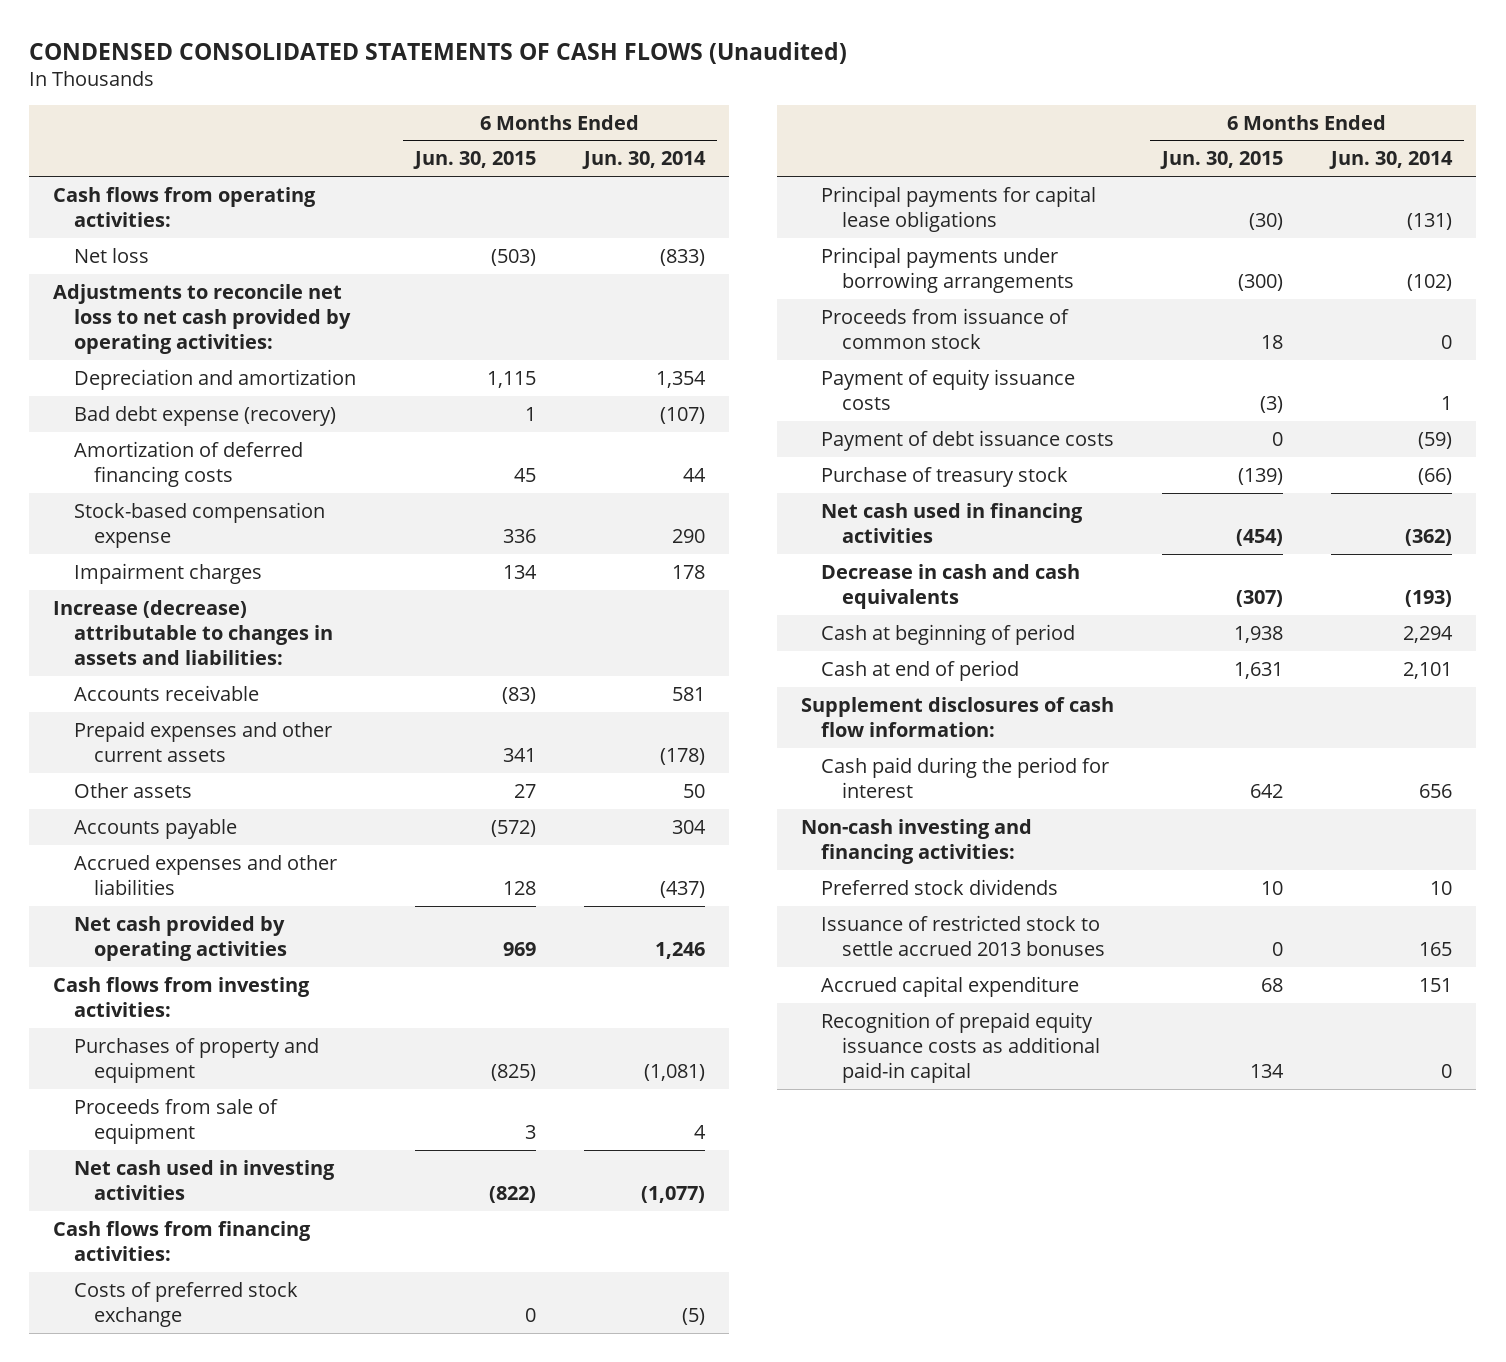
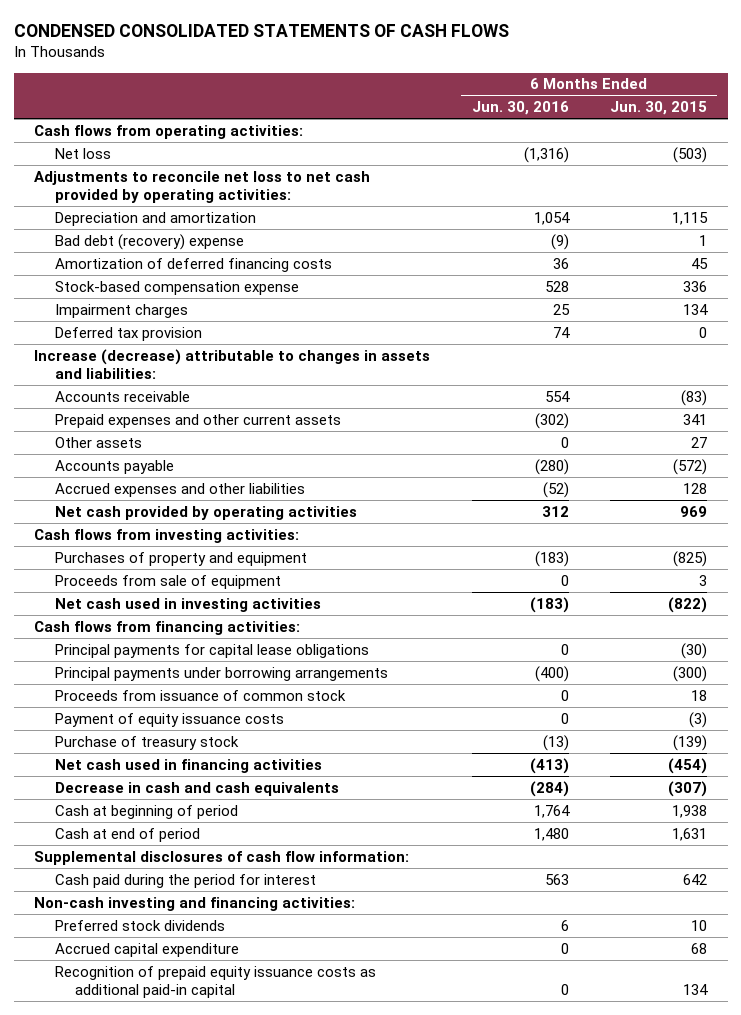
[29,41,848,64] CONDENSED CONSOLIDATED STATEMENTS OF CASH FLOWS (Unaudited) -> [13,24,509,38] CONDENSED CONSOLIDATED STATEMENTS OF CASH FLOWS
[581,151,706,170] Jun. 30, 2014 -> none
none -> [471,101,569,116] Jun. 30, 2016
[73,405,336,426] Bad debt expense (recovery) -> [54,233,244,250] Bad debt (recovery) expense
none -> [54,326,202,341] Deferred tax provision
[73,1281,298,1327] Costs of preferred stock exchange -> none
[821,429,1115,451] Payment of debt issuance costs -> none
[801,696,1115,737] Supplement disclosures of cash flow information: -> [34,850,410,865] Supplemental disclosures of cash flow information:
[821,914,1105,956] Issuance of restricted stock to settle accrued 2013 bonuses -> none

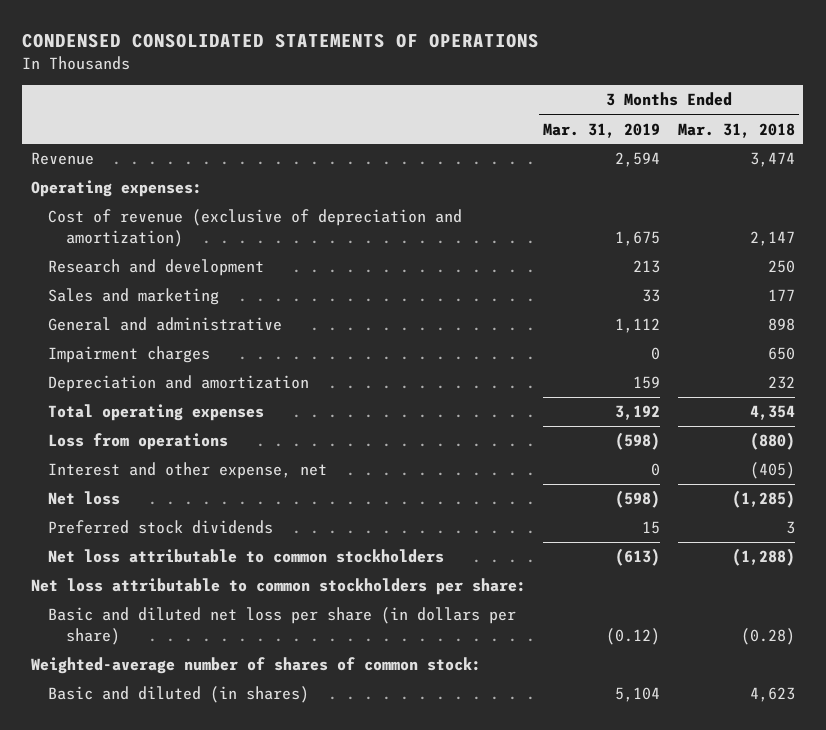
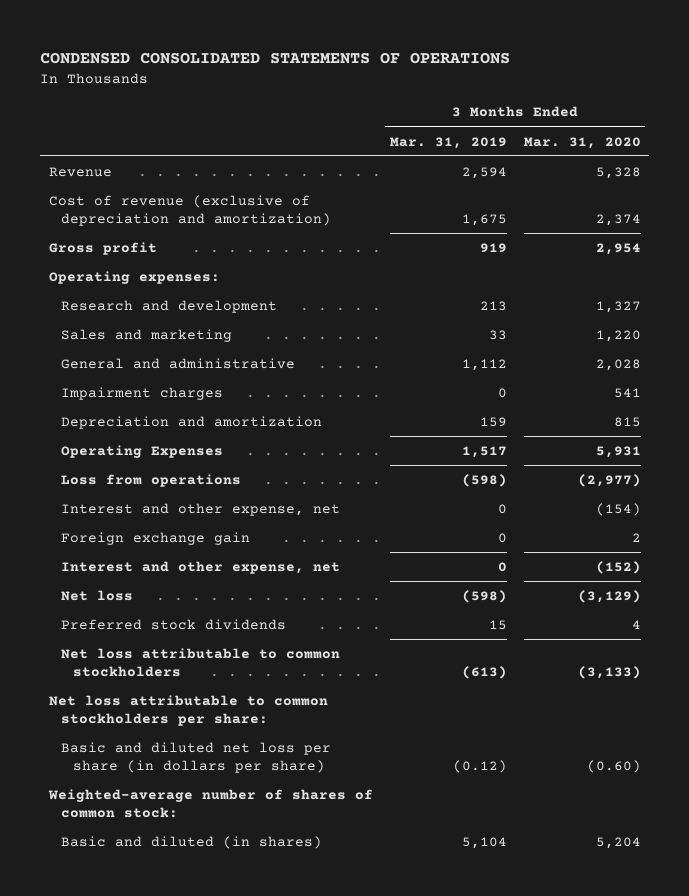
[677,122,795,138] Mar. 31, 2018 -> none
none -> [523,136,641,149] Mar. 31, 2020
none -> [48,241,157,255] Gross profit
[31,180,203,198] Operating expenses: -> [48,270,220,284] Operating expenses:
[48,404,265,422] Total operating expenses -> [61,444,224,458] Operating Expenses
[615,405,661,421] 3,192 -> [461,445,507,458] 1,517
none -> [61,531,251,545] Foreign exchange gain
none -> [61,560,341,574] Interest and other expense, net

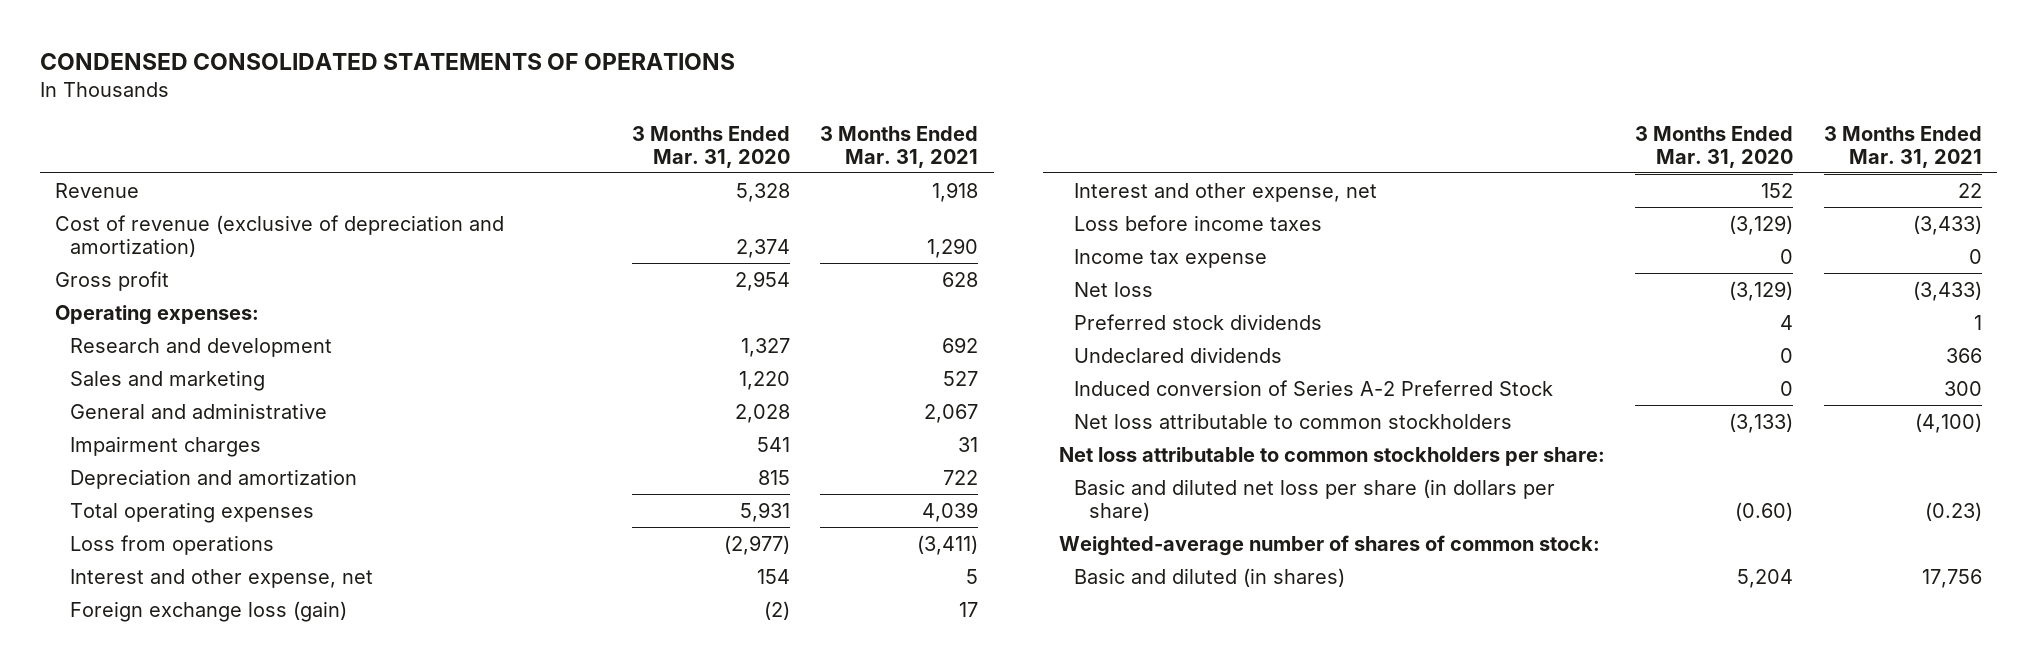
[389,136,507,149] Mar. 31, 2019 -> none
none -> [820,125,979,168] 3 Months Ended Mar. 31, 2021
[61,444,224,458] Operating Expenses -> [70,501,315,523] Total operating expenses
[595,502,641,516] (154) -> [756,568,790,584] 154
[61,531,251,545] Foreign exchange gain -> [70,600,348,622] Foreign exchange loss (gain)
[631,532,641,542] 2 -> [763,600,790,620] (2)
[595,560,641,574] (152) -> [1761,182,1794,198] 152
none -> [1073,214,1322,231] Loss before income taxes
none -> [1073,248,1267,268] Income tax expense
none -> [1073,346,1282,363] Undeclared dividends
none -> [1073,379,1553,396] Induced conversion of Series A-2 Preferred Stock

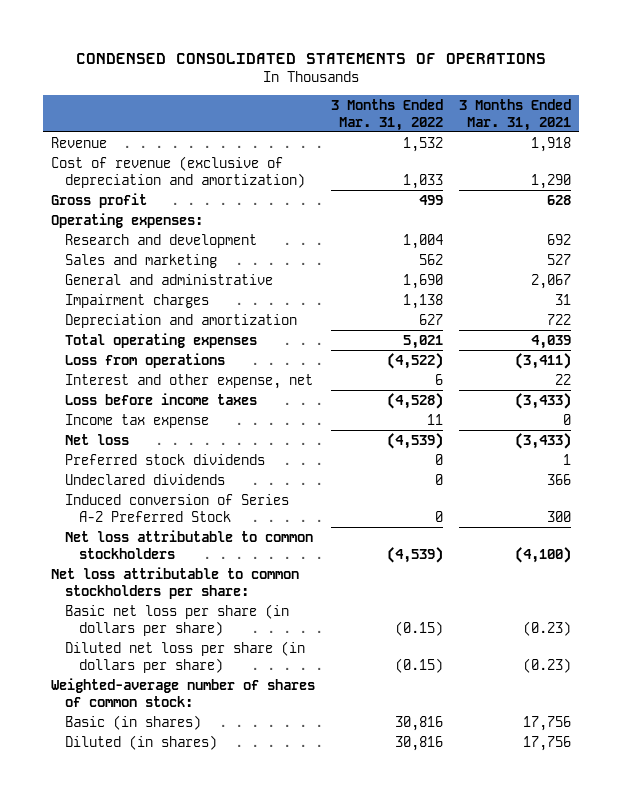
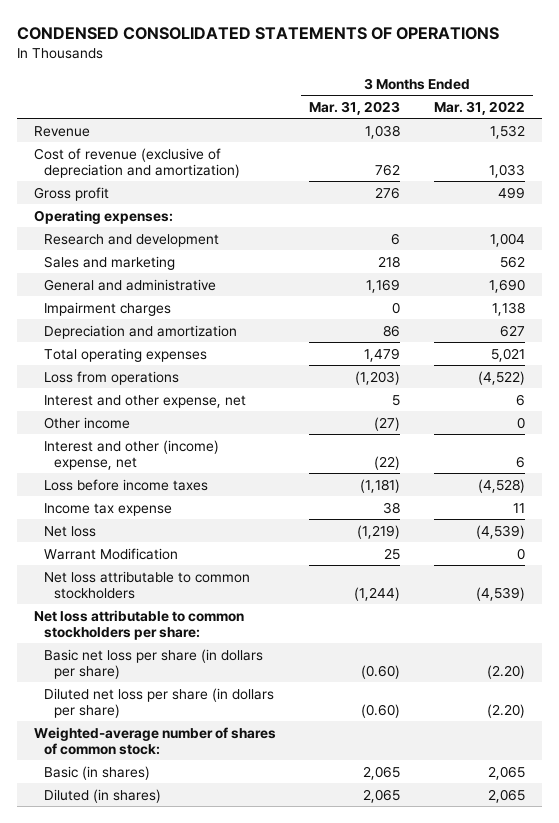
[458,98,571,131] 3 Months Ended Mar. 31, 2021 -> none
none -> [309,100,401,115] Mar. 31, 2023
none -> [43,416,130,429] Other income
none -> [43,439,219,470] Interest and other (income) expense, net
[64,453,265,465] Preferred stock dividends -> none
[64,473,225,485] Undeclared dividends -> none
[64,493,289,522] Induced conversion of Series A-2 Preferred Stock -> none
none -> [43,547,178,560] Warrant Modification
[394,620,443,636] (0.15) -> [486,664,525,679] (2.20)
[394,657,443,673] (0.15) -> [486,703,525,718] (2.20)
[394,715,443,731] 30,816 -> [487,765,525,780] 2,065
[394,735,443,751] 30,816 -> [487,788,525,803] 2,065

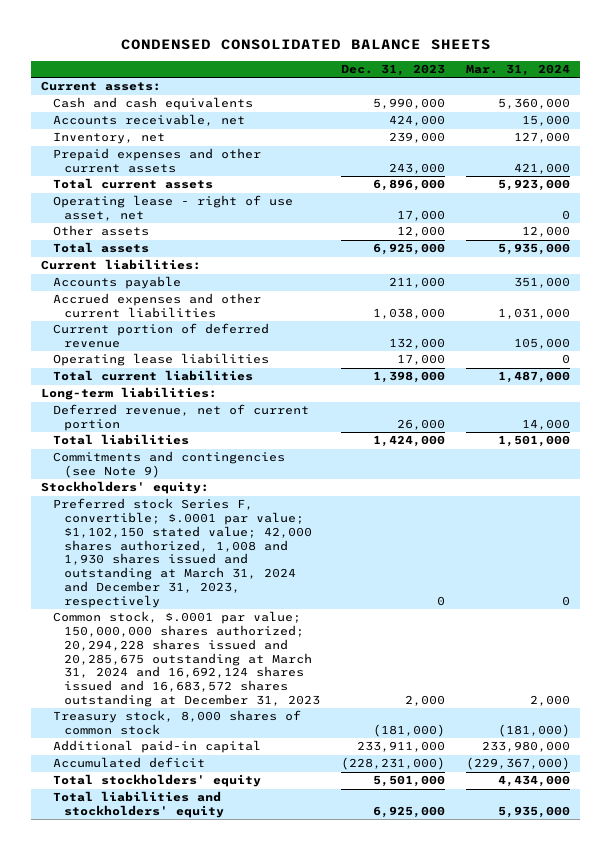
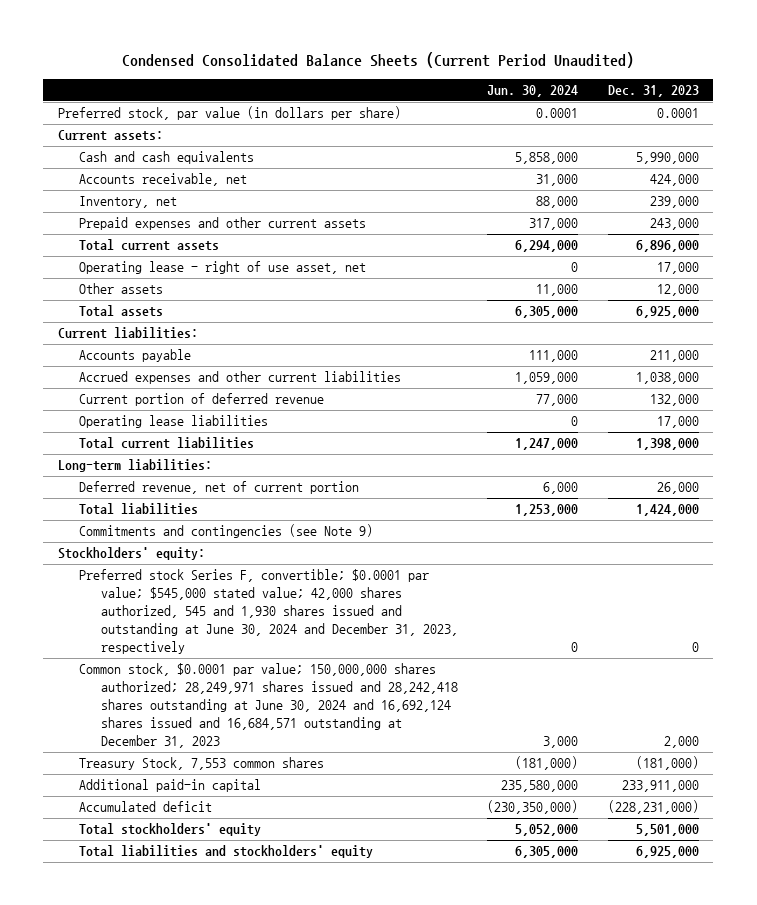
[120,39,491,51] CONDENSED CONSOLIDATED BALANCE SHEETS -> [122,52,635,69] Condensed Consolidated Balance Sheets (Current Period Unaudited)
[466,64,571,77] Mar. 31, 2024 -> none
none -> [487,85,579,98] Jun. 30, 2024
none -> [58,106,402,121] Preferred stock, par value (in dollars per share)
[52,498,313,608] Preferred stock Series F, convertible; $.0001 par value; $1,102,150 stated value; 42,000 shares authorized, 1,008 and 1,930 shares issued and outstanding at March 31, 2024 and December 31, 2023, respectively -> [79,569,458,655] Preferred stock Series F, convertible; $0.0001 par value; $545,000 stated value; 42,000 shares authorized, 545 and 1,930 shares issued and outstanding at June 30, 2024 and December 31, 2023, respectively
[52,611,321,707] Common stock, $.0001 par value; 150,000,000 shares authorized; 20,294,228 shares issued and 20,285,675 outstanding at March 31, 2024 and 16,692,124 shares issued and 16,683,572 shares outstanding at December 31, 2023 -> [79,663,458,749] Common stock, $0.0001 par value; 150,000,000 shares authorized; 28,249,971 shares issued and 28,242,418 shares outstanding at June 30, 2024 and 16,692,124 shares issued and 16,684,571 outstanding at December 31, 2023
[52,710,301,736] Treasury stock, 8,000 shares of common stock -> [79,757,325,771] Treasury Stock, 7,553 common shares

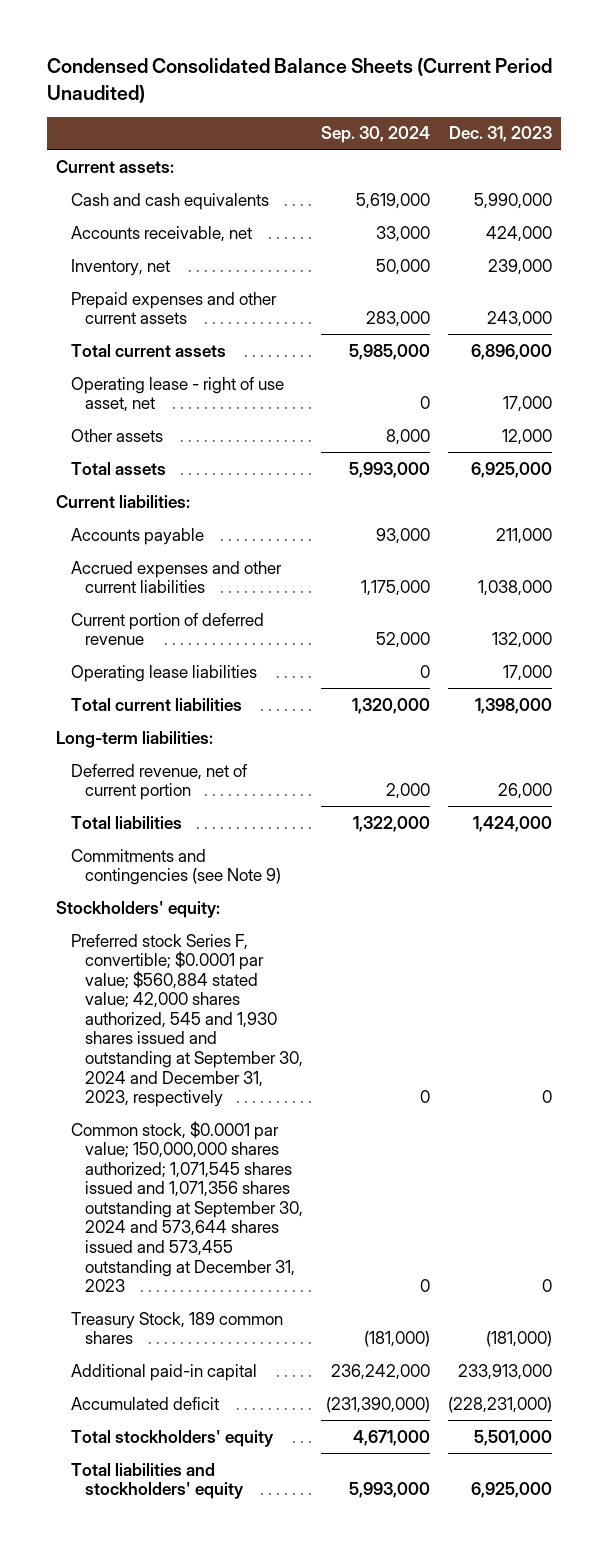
[487,85,579,98] Jun. 30, 2024 -> none
none -> [321,126,431,144] Sep. 30, 2024
[58,106,402,121] Preferred stock, par value (in dollars per share) -> none
[79,569,458,655] Preferred stock Series F, convertible; $0.0001 par value; $545,000 stated value; 42,000 shares authorized, 545 and 1,930 shares issued and outstanding at June 30, 2024 and December 31, 2023, respectively -> [70,933,304,1108] Preferred stock Series F, convertible; $0.0001 par value; $560,884 stated value; 42,000 shares authorized, 545 and 1,930 shares issued and outstanding at September 30, 2024 and December 31, 2023, respectively
[79,663,458,749] Common stock, $0.0001 par value; 150,000,000 shares authorized; 28,249,971 shares issued and 28,242,418 shares outstanding at June 30, 2024 and 16,692,124 shares issued and 16,684,571 outstanding at December 31, 2023 -> [70,1120,304,1293] Common stock, $0.0001 par value; 150,000,000 shares authorized; 1,071,545 shares issued and 1,071,356 shares outstanding at September 30, 2024 and 573,644 shares issued and 573,455 outstanding at December 31, 2023
[663,736,699,749] 2,000 -> [541,1279,552,1293] 0
[79,757,325,771] Treasury Stock, 7,553 common shares -> [70,1311,283,1345] Treasury Stock, 189 common shares
[621,780,699,793] 233,911,000 -> [457,1363,552,1380] 233,913,000

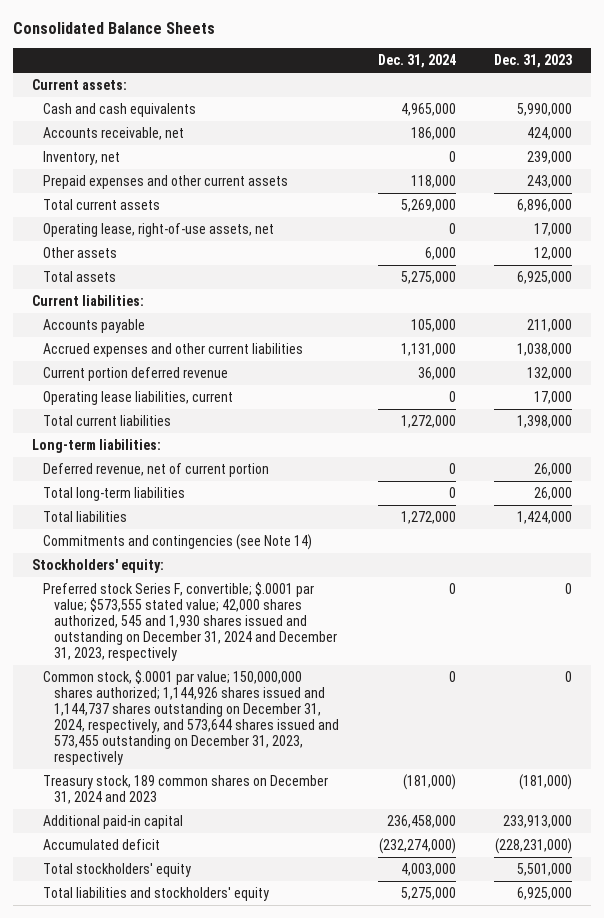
[47,58,553,103] Condensed Consolidated Balance Sheets (Current Period Unaudited) -> [12,22,215,35] Consolidated Balance Sheets
[321,126,431,144] Sep. 30, 2024 -> none
none -> [377,54,456,69] Dec. 31, 2024
[70,376,284,413] Operating lease - right of use asset, net -> [43,222,275,237] Operating lease, right-of-use assets, net
[70,612,264,646] Current portion of deferred revenue -> [43,366,229,381] Current portion deferred revenue
[70,664,257,682] Operating lease liabilities -> [43,390,234,405] Operating lease liabilities, current
none -> [43,486,186,501] Total long-term liabilities
[70,848,282,886] Commitments and contingencies (see Note 9) -> [43,533,313,550] Commitments and contingencies (see Note 14)
[70,933,304,1108] Preferred stock Series F, convertible; $0.0001 par value; $560,884 stated value; 42,000 shares authorized, 545 and 1,930 shares issued and outstanding at September 30, 2024 and December 31, 2023, respectively -> [43,581,338,662] Preferred stock Series F, convertible; $.0001 par value; $573,555 stated value; 42,000 shares authorized, 545 and 1,930 shares issued and outstanding on December 31, 2024 and December 31, 2023, respectively
[70,1120,304,1293] Common stock, $0.0001 par value; 150,000,000 shares authorized; 1,071,545 shares issued and 1,071,356 shares outstanding at September 30, 2024 and 573,644 shares issued and 573,455 outstanding at December 31, 2023 -> [43,669,340,766] Common stock, $.0001 par value; 150,000,000 shares authorized; 1,144,926 shares issued and 1,144,737 shares outstanding on December 31, 2024, respectively, and 573,644 shares issued and 573,455 outstanding on December 31, 2023, respectively
[70,1311,283,1345] Treasury Stock, 189 common shares -> [43,774,329,804] Treasury stock, 189 common shares on December 31, 2024 and 2023

